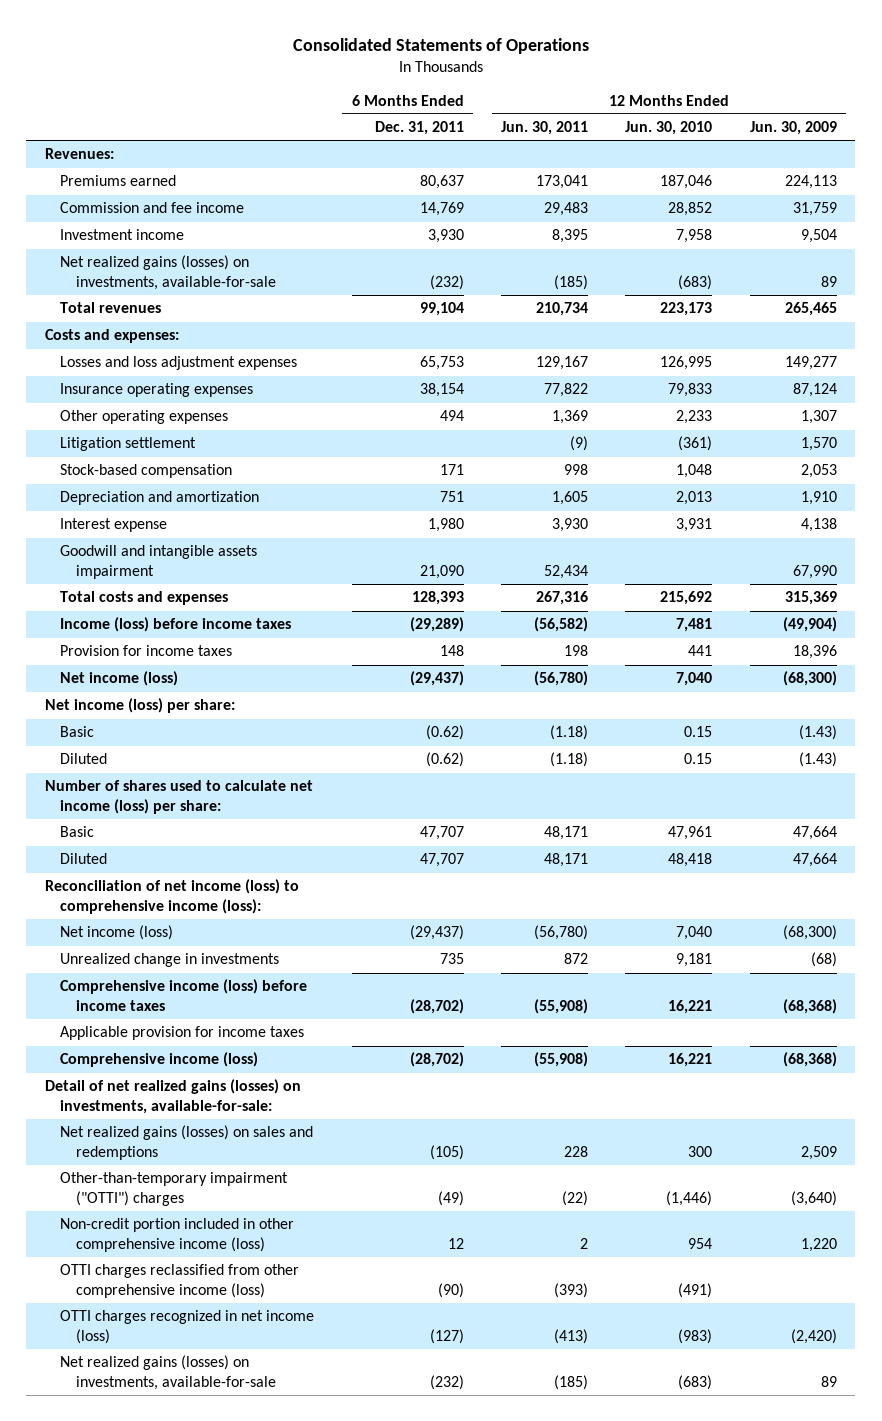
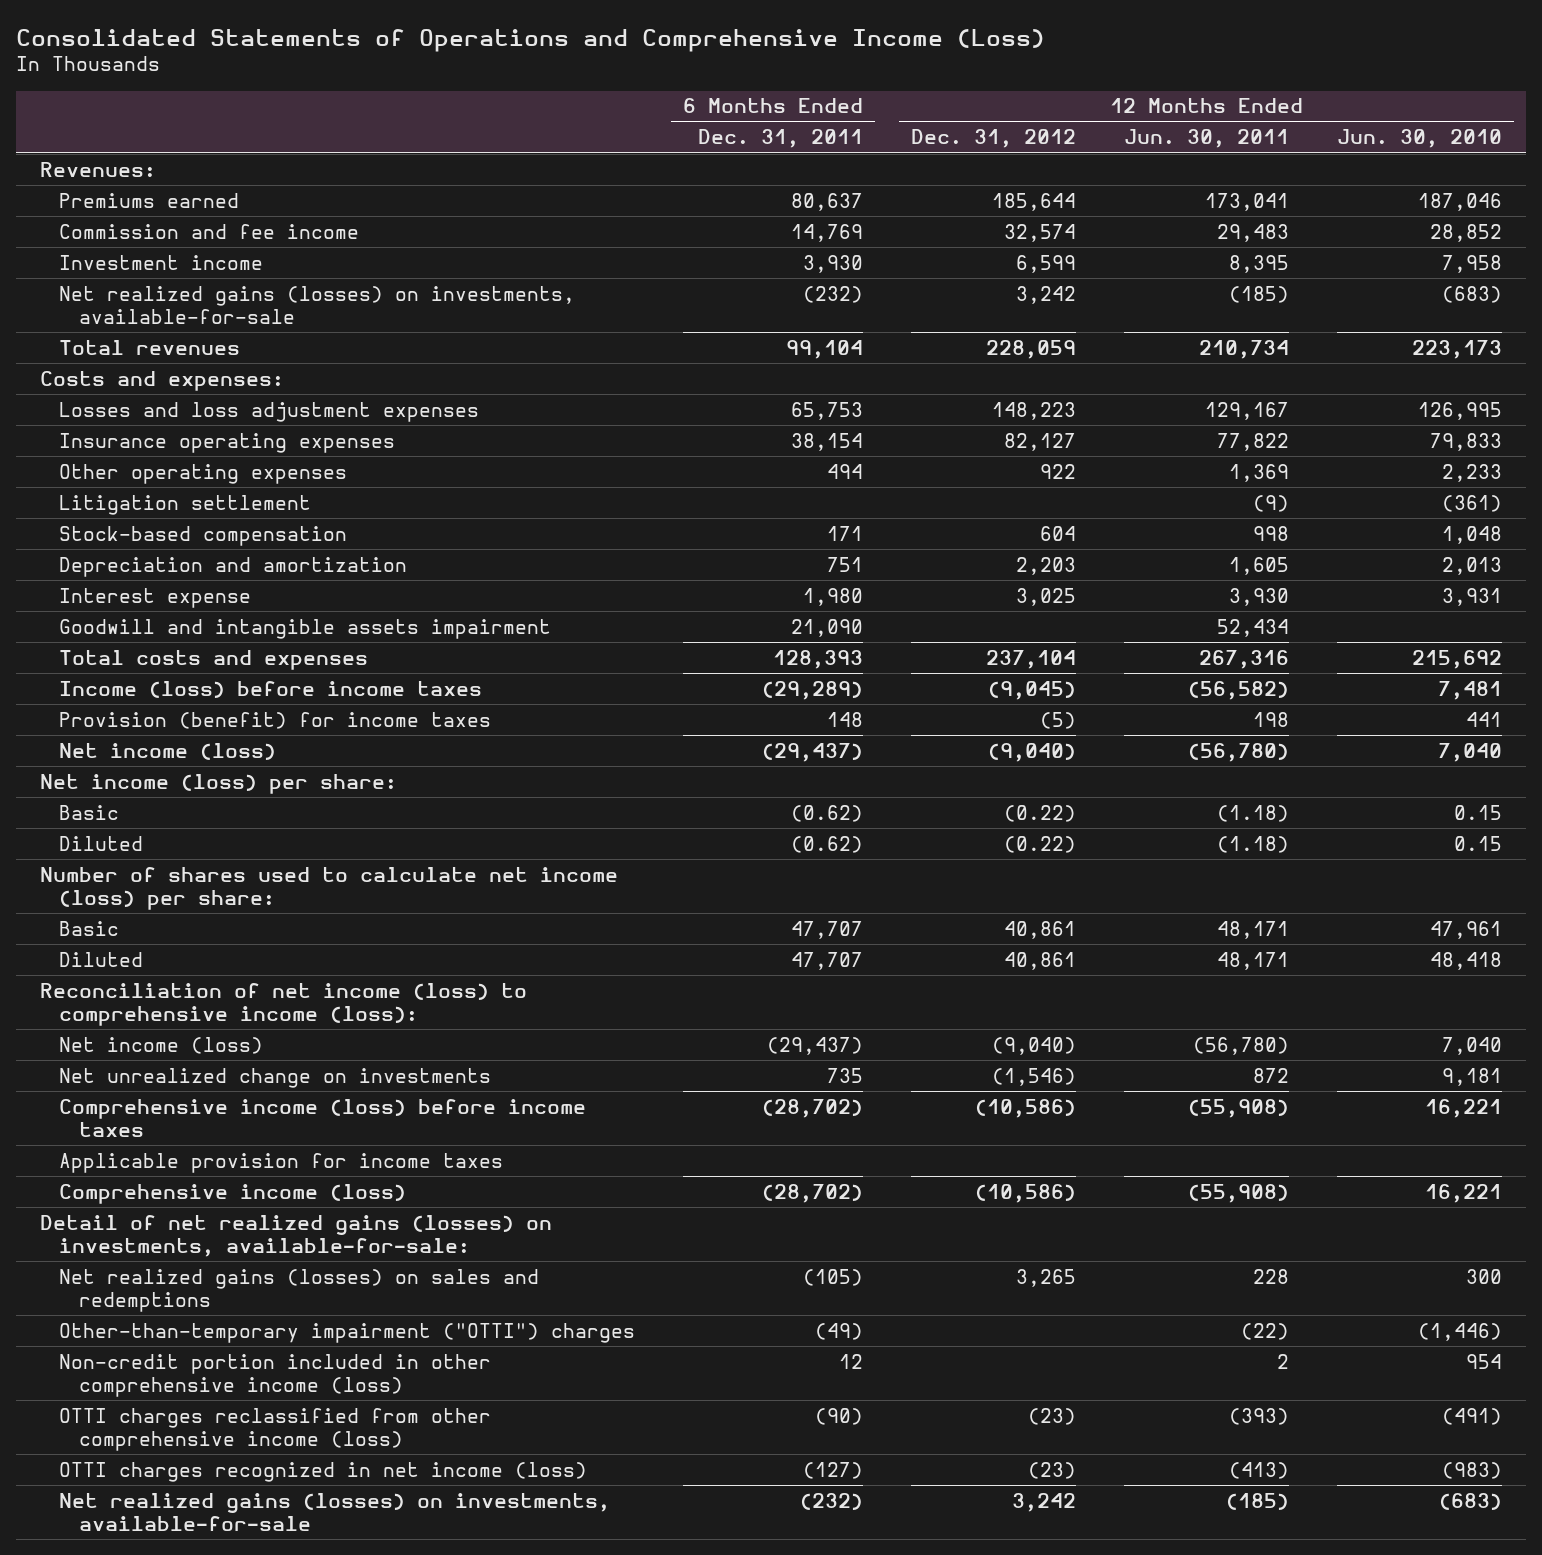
[292,37,589,54] Consolidated Statements of Operations -> [15,28,1045,52] Consolidated Statements of Operations and Comprehensive Income (Loss)
[749,121,837,136] Jun. 30, 2009 -> none
none -> [911,129,1077,149] Dec. 31, 2012
[60,645,233,657] Provision for income taxes -> [59,711,492,729] Provision (benefit) for income taxes
[60,953,280,968] Unrealized change in investments -> [59,1067,492,1088] Net unrealized change on investments

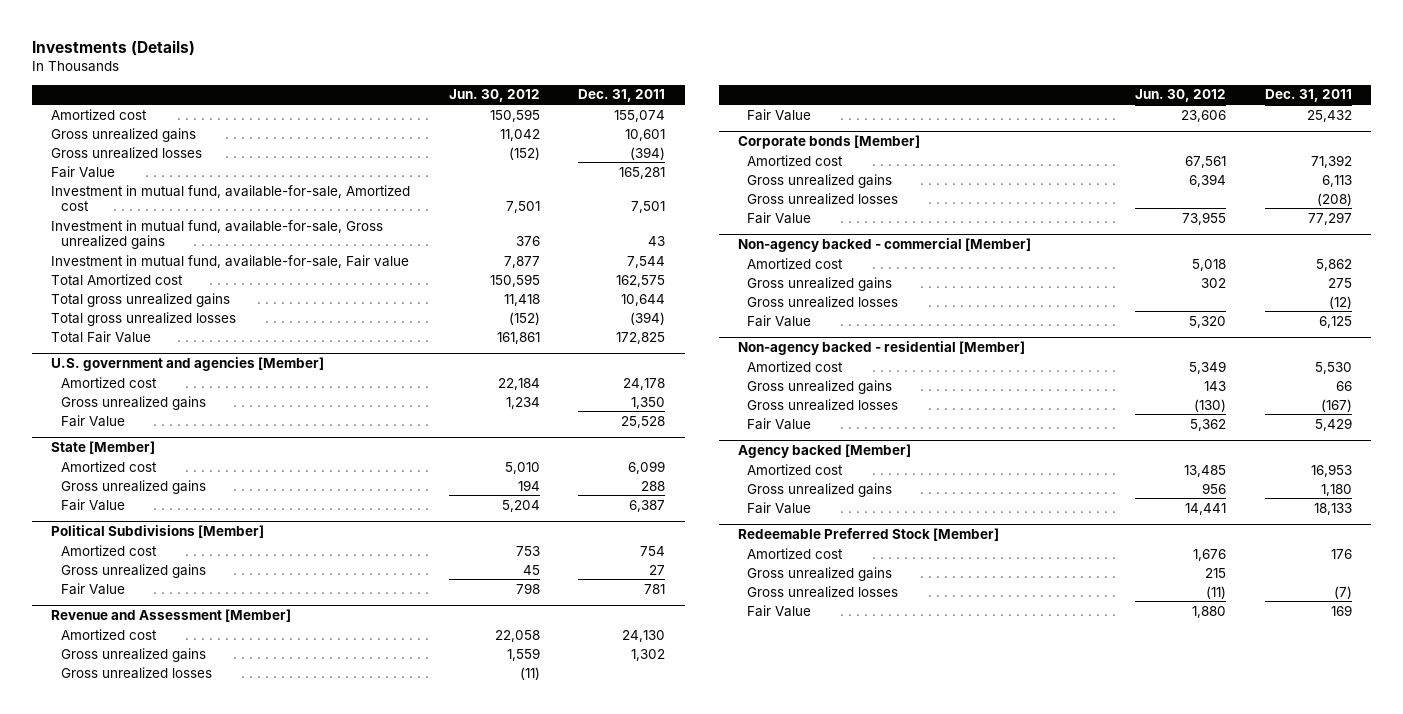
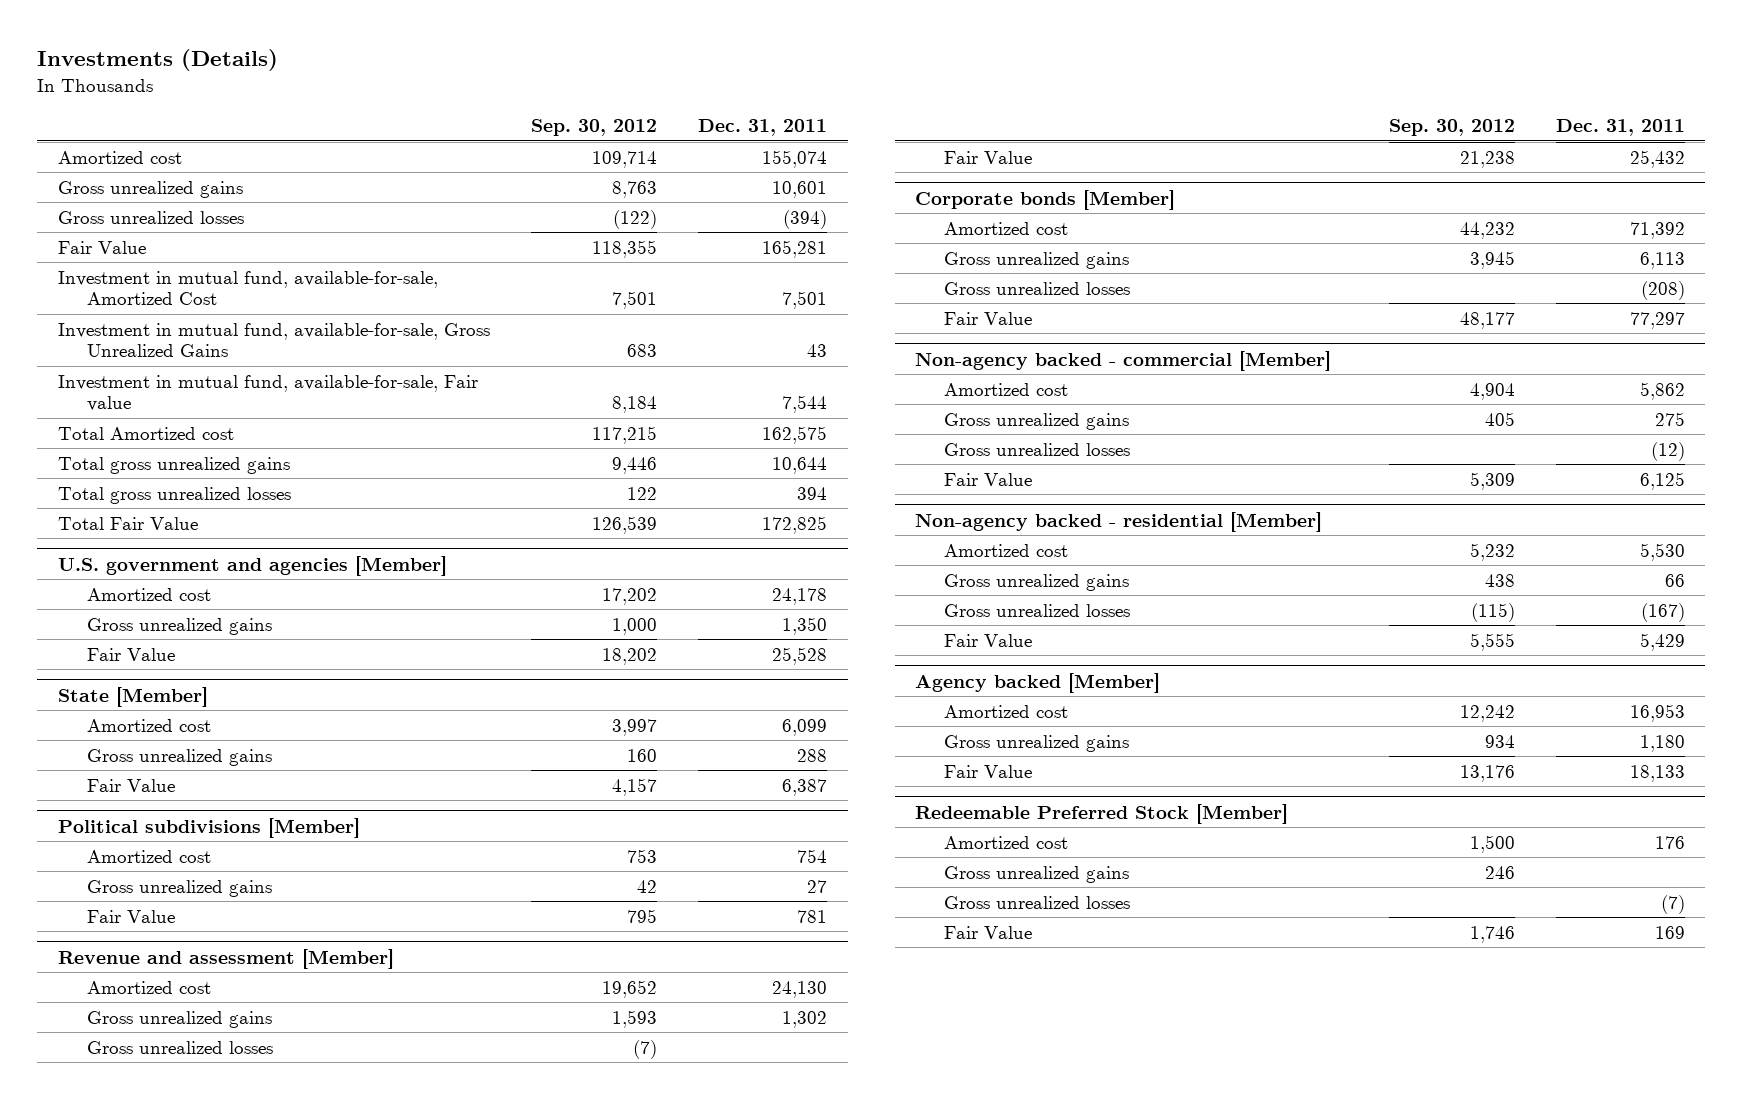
[448,89,540,103] Jun. 30, 2012 -> none
none -> [531,119,658,137] Sep. 30, 2012
[51,184,411,212] Investment in mutual fund, available-for-sale, Amortized cost -> [57,270,438,306] Investment in mutual fund, available-for-sale, Amortized Cost
[51,219,384,250] Investment in mutual fund, available-for-sale, Gross unrealized gains -> [57,322,490,358] Investment in mutual fund, available-for-sale, Gross Unrealized Gains
[630,311,666,325] (394) -> [797,486,828,500] 394
[51,525,265,539] Political Subdivisions [Member] -> [57,817,360,838] Political subdivisions [Member]
[51,609,292,623] Revenue and Assessment [Member] -> [57,948,394,969] Revenue and assessment [Member]

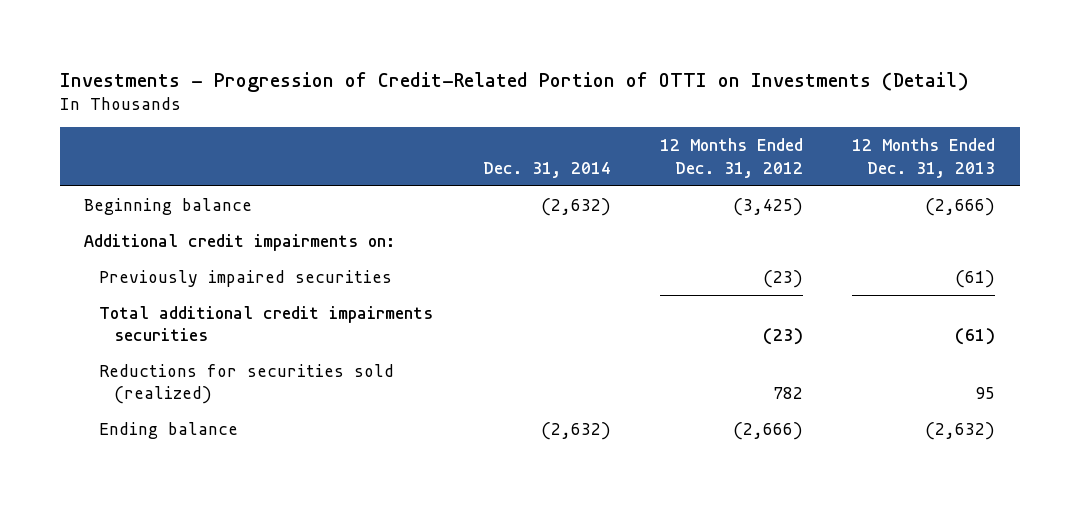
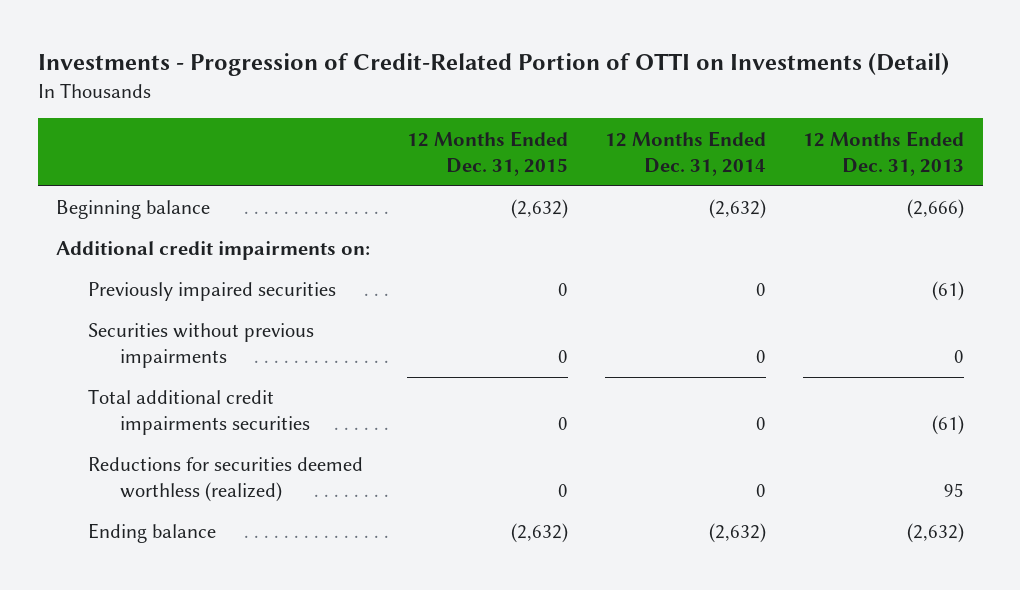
[482,161,611,178] Dec. 31, 2014 -> none
[659,138,803,178] 12 Months Ended Dec. 31, 2012 -> none
none -> [407,130,569,176] 12 Months Ended Dec. 31, 2015
none -> [605,130,767,176] 12 Months Ended Dec. 31, 2014
none -> [87,323,314,369] Securities without previous impairments
[99,363,395,405] Reductions for securities sold (realized) -> [87,457,363,503] Reductions for securities deemed worthless (realized)

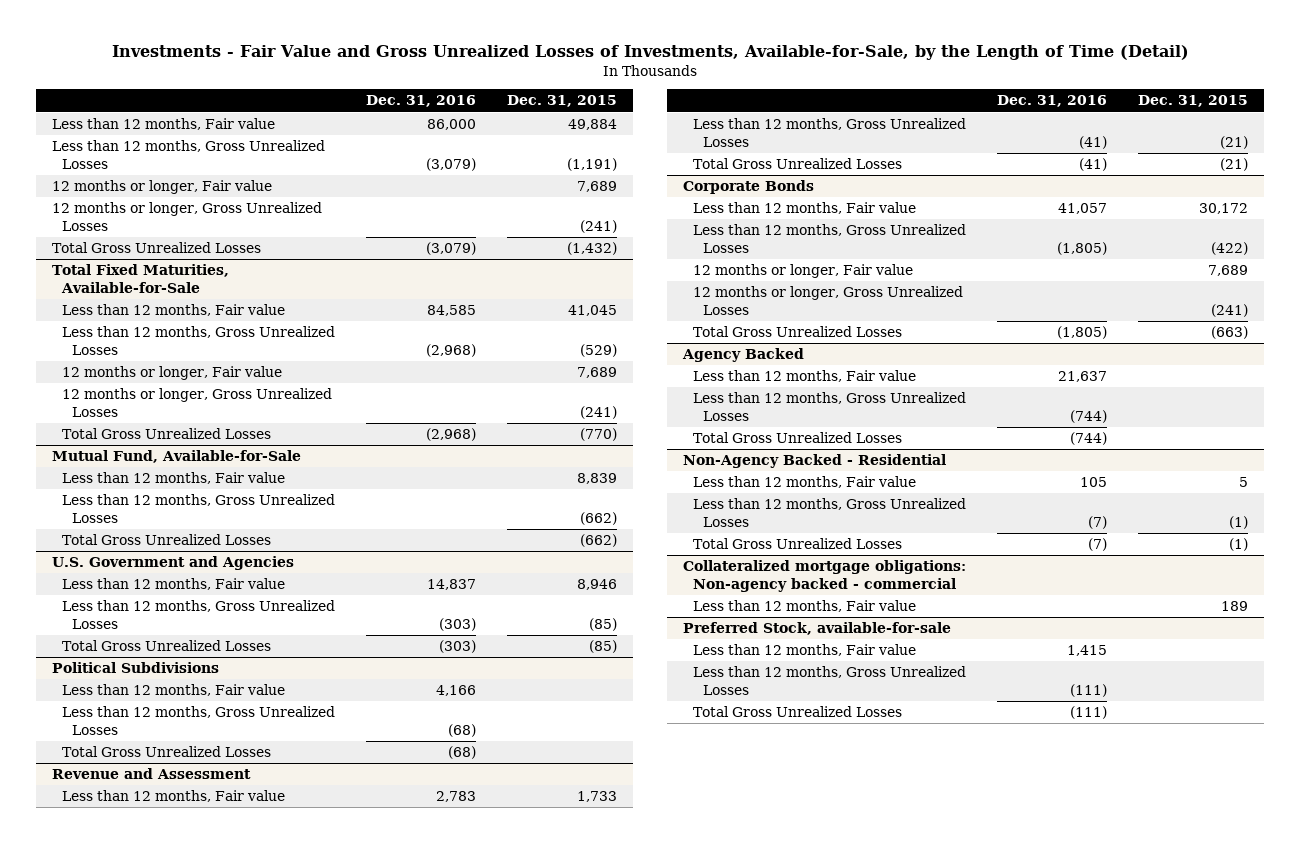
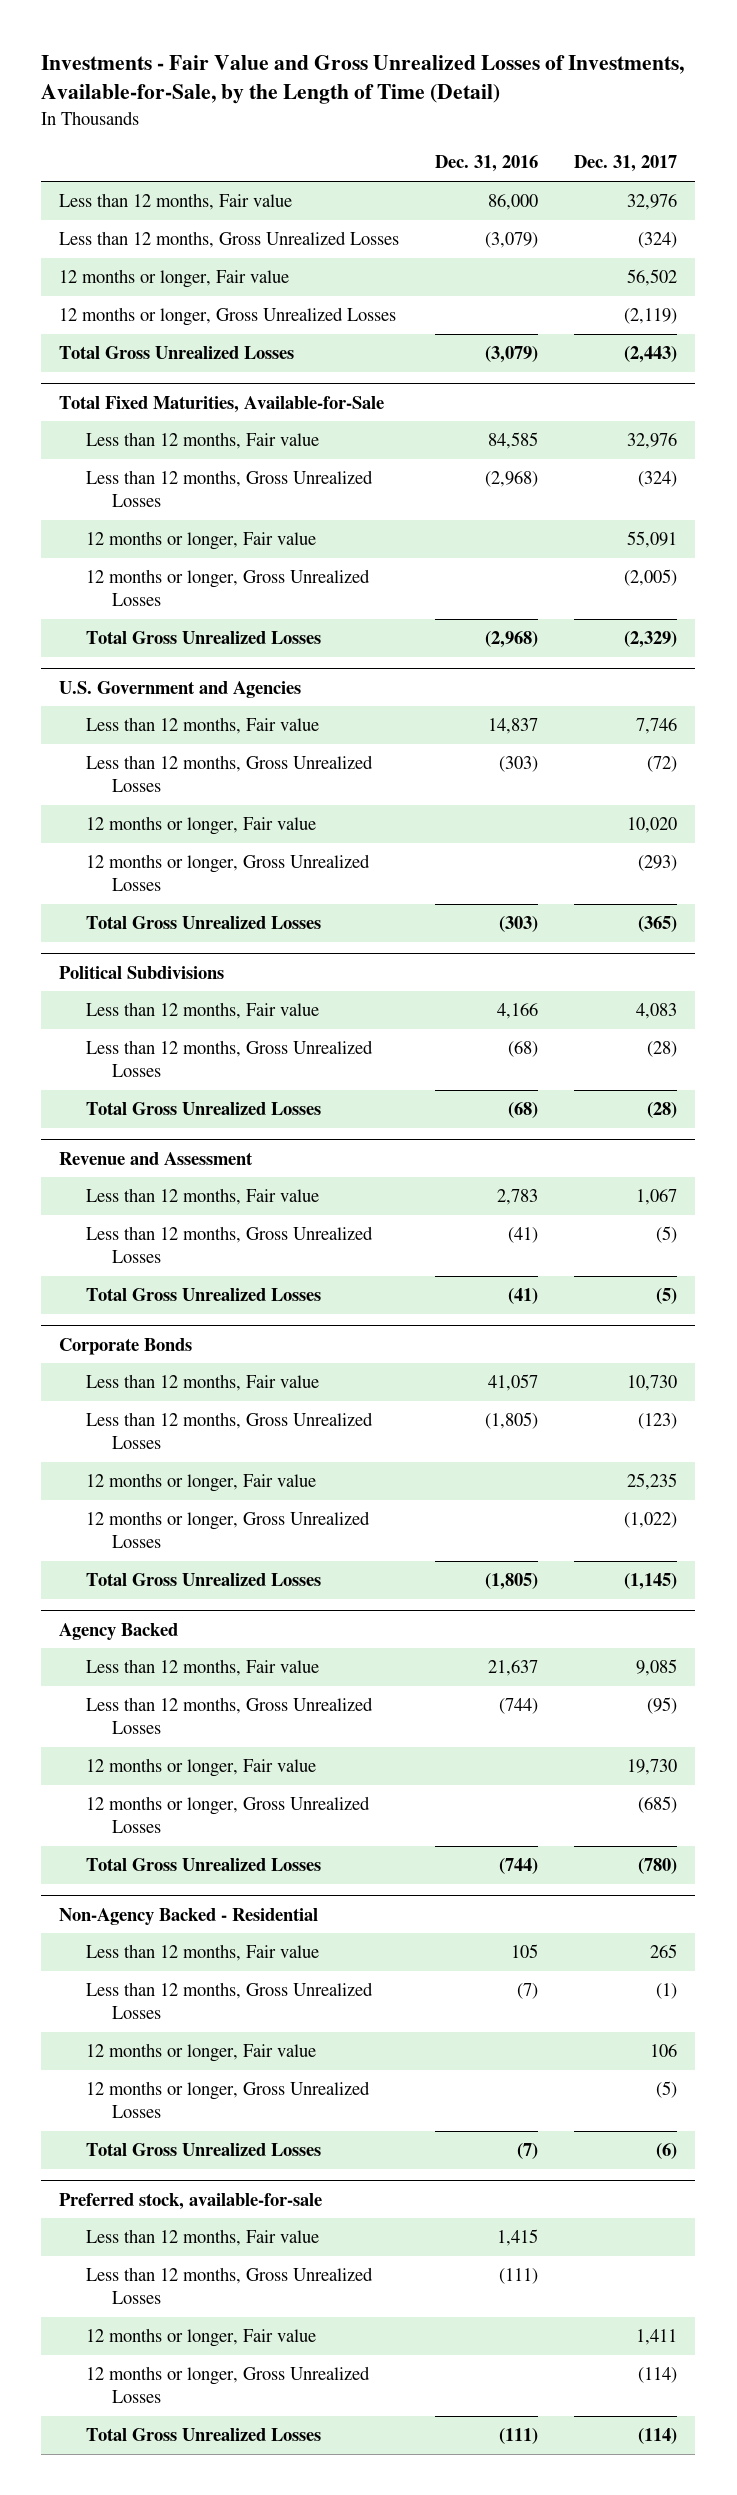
[507,95,618,108] Dec. 31, 2015 -> none
none -> [574,155,678,173] Dec. 31, 2017
[51,450,301,464] Mutual Fund, Available-for-Sale -> none
[61,472,285,485] Less than 12 months, Fair value -> none
[61,494,335,523] Less than 12 months, Gross Unrealized Losses -> none
[61,534,271,546] Total Gross Unrealized Losses -> none
none -> [85,816,316,836] 12 months or longer, Fair value
none -> [85,854,370,892] 12 months or longer, Gross Unrealized Losses
none -> [85,1758,316,1778] 12 months or longer, Fair value
none -> [85,1796,370,1834] 12 months or longer, Gross Unrealized Losses
none -> [85,2043,316,2063] 12 months or longer, Fair value
none -> [85,2081,370,2119] 12 months or longer, Gross Unrealized Losses
[682,560,966,592] Collateralized mortgage obligations: Non-agency backed - commercial -> none
[692,600,916,613] Less than 12 months, Fair value -> none
[682,622,951,636] Preferred Stock, available-for-sale -> [59,2192,323,2210] Preferred stock, available-for-sale
none -> [85,2328,316,2348] 12 months or longer, Fair value
none -> [85,2366,370,2404] 12 months or longer, Gross Unrealized Losses

